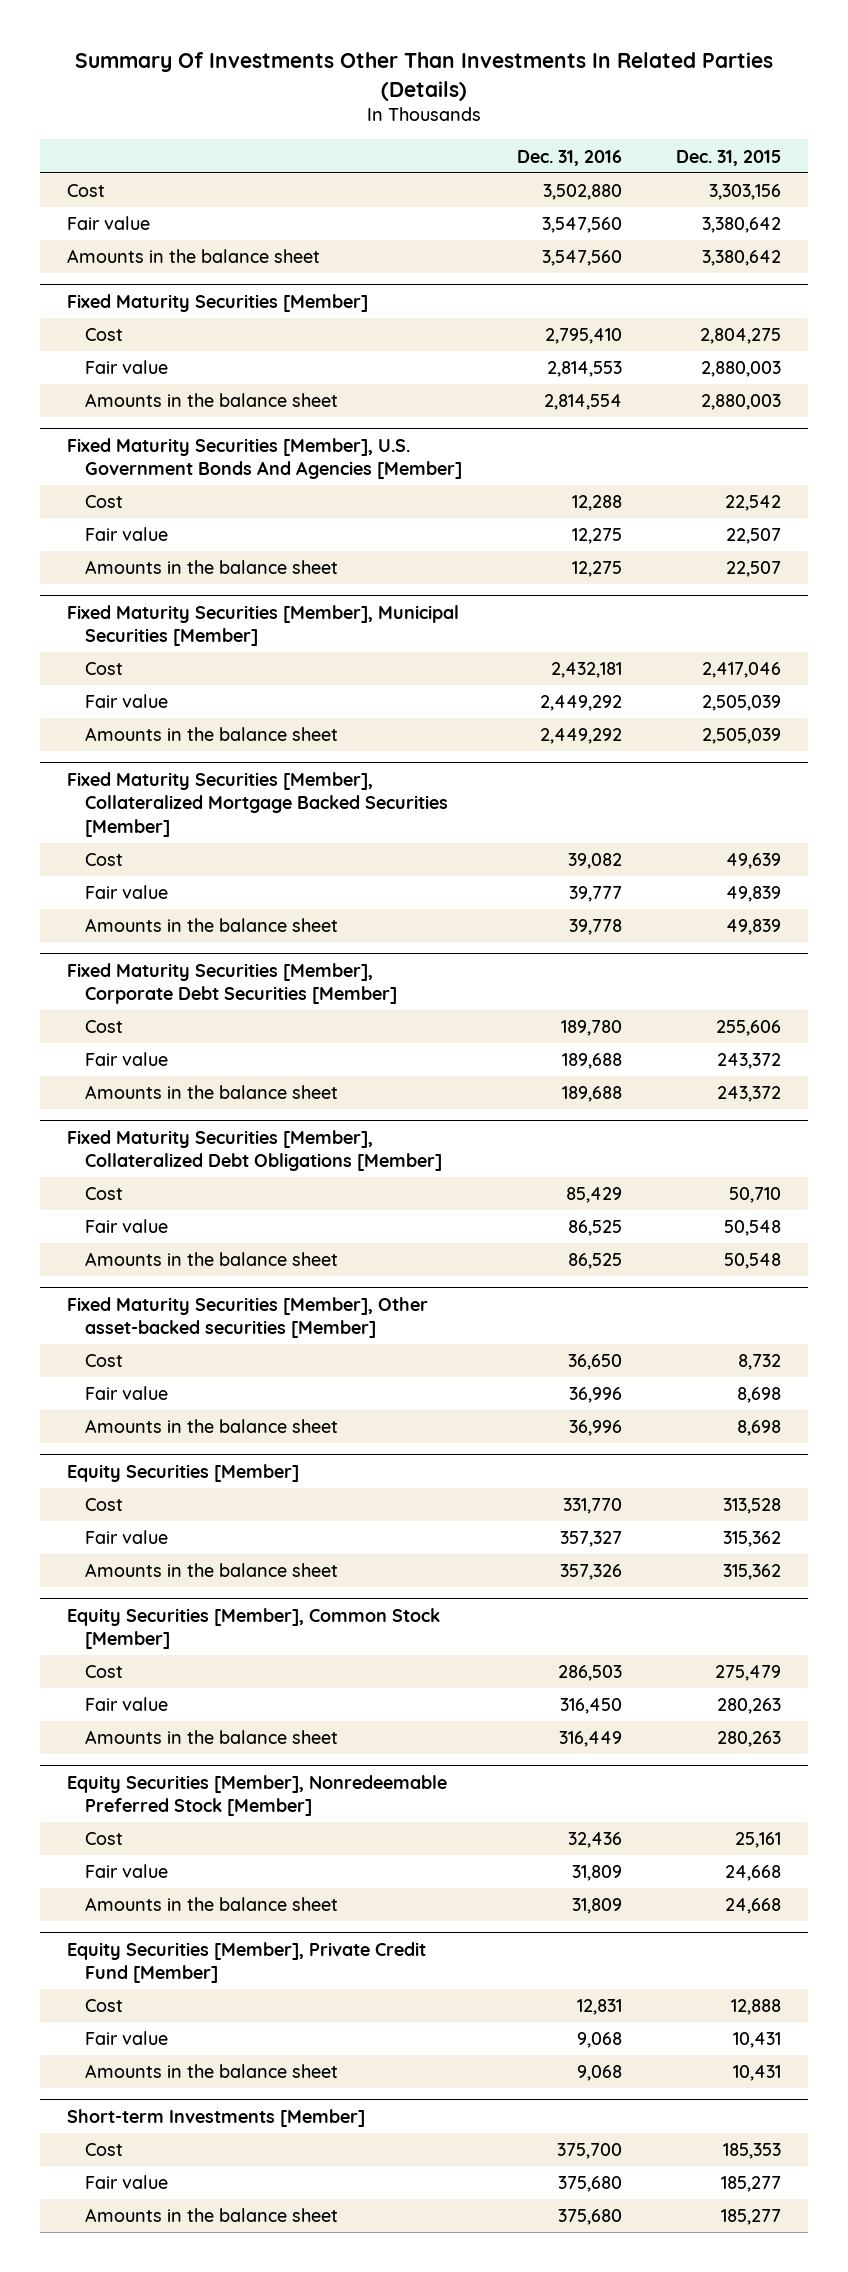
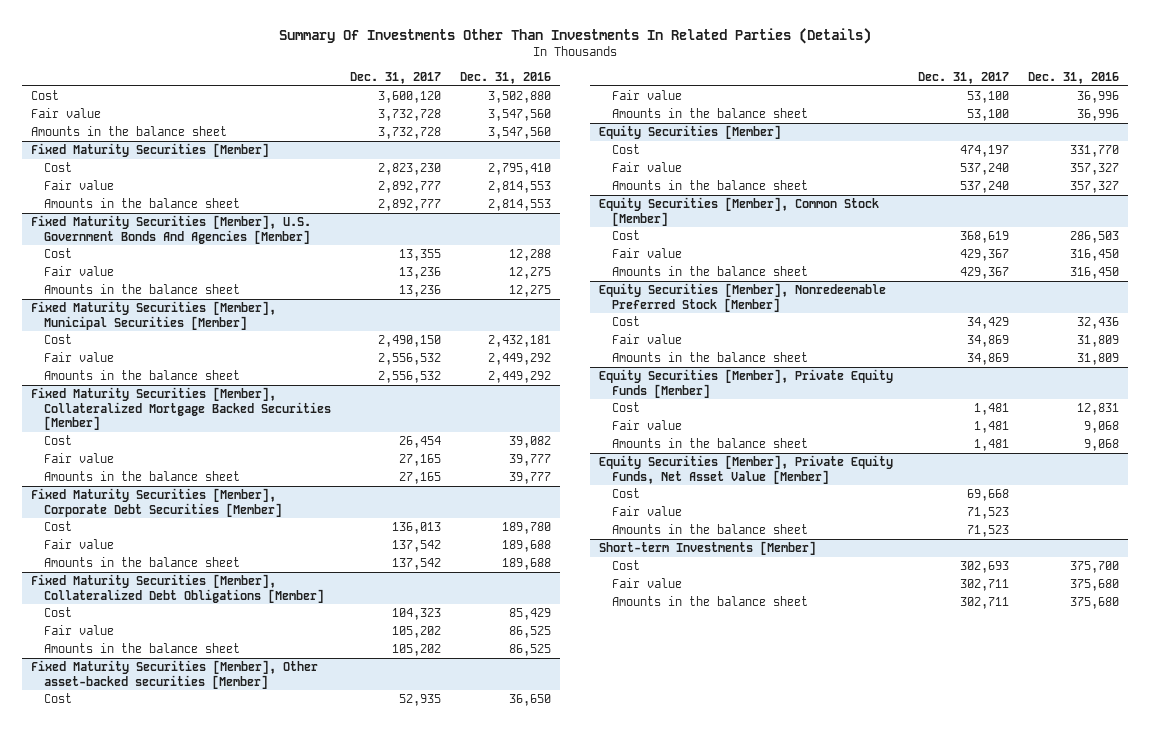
[675,149,781,166] Dec. 31, 2015 -> none
none -> [350,71,442,84] Dec. 31, 2017
[543,394,622,411] 2,814,554 -> [487,199,551,212] 2,814,553
[568,919,622,936] 39,778 -> [508,472,551,485] 39,777
[559,1564,622,1581] 357,326 -> [1069,181,1119,194] 357,327
[558,1731,622,1748] 316,449 -> [1069,267,1119,280] 316,450
[67,1941,427,1984] Equity Securities [Member], Private Credit Fund [Member] -> [599,369,894,398] Equity Securities [Member], Private Equity Funds [Member]
none -> [599,455,894,484] Equity Securities [Member], Private Equity Funds, Net Asset Value [Member]
none -> [611,488,640,499] Cost
none -> [611,506,682,517] Fair value
none -> [611,524,808,535] Amounts in the balance sheet

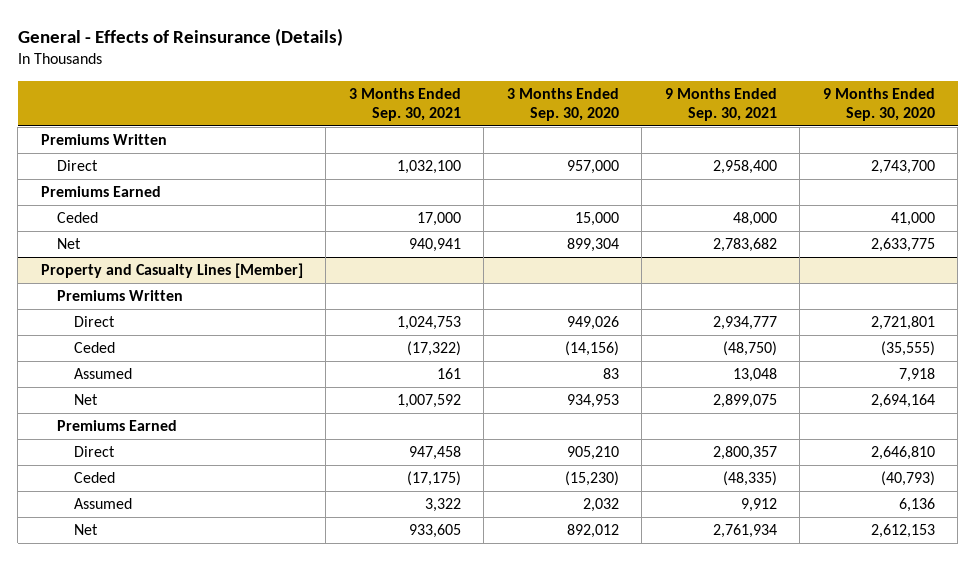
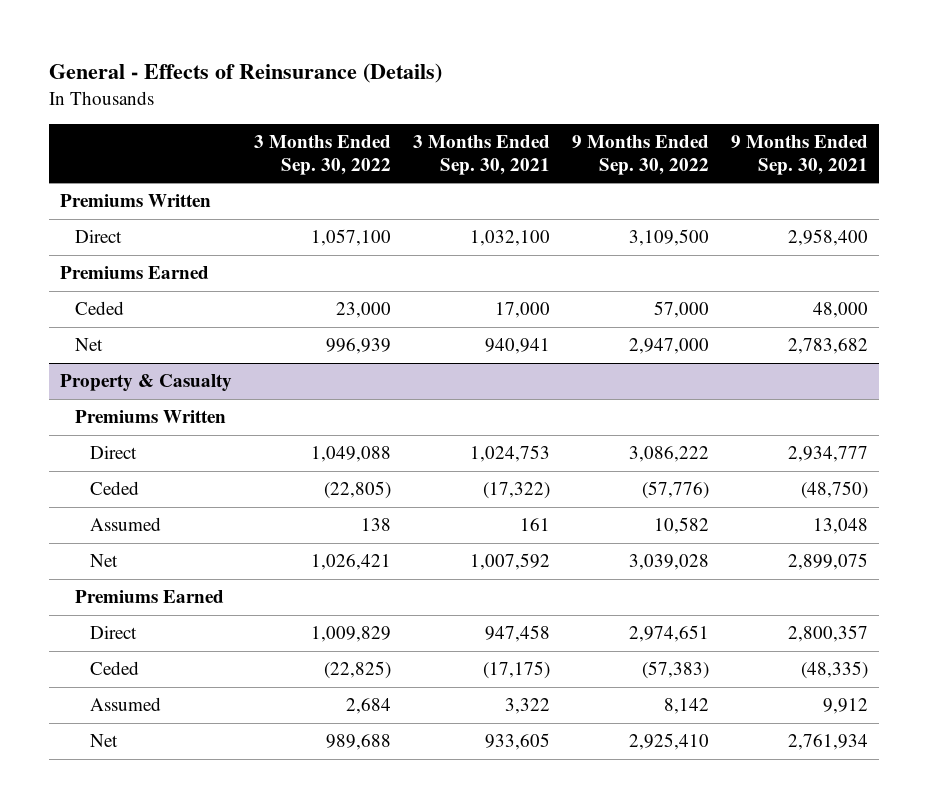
[506,87,619,122] 3 Months Ended Sep. 30, 2020 -> none
[822,87,935,122] 9 Months Ended Sep. 30, 2020 -> none
none -> [254,135,392,175] 3 Months Ended Sep. 30, 2022
none -> [571,135,709,175] 9 Months Ended Sep. 30, 2022
[40,263,303,279] Property and Casualty Lines [Member] -> [60,374,233,392] Property & Casualty

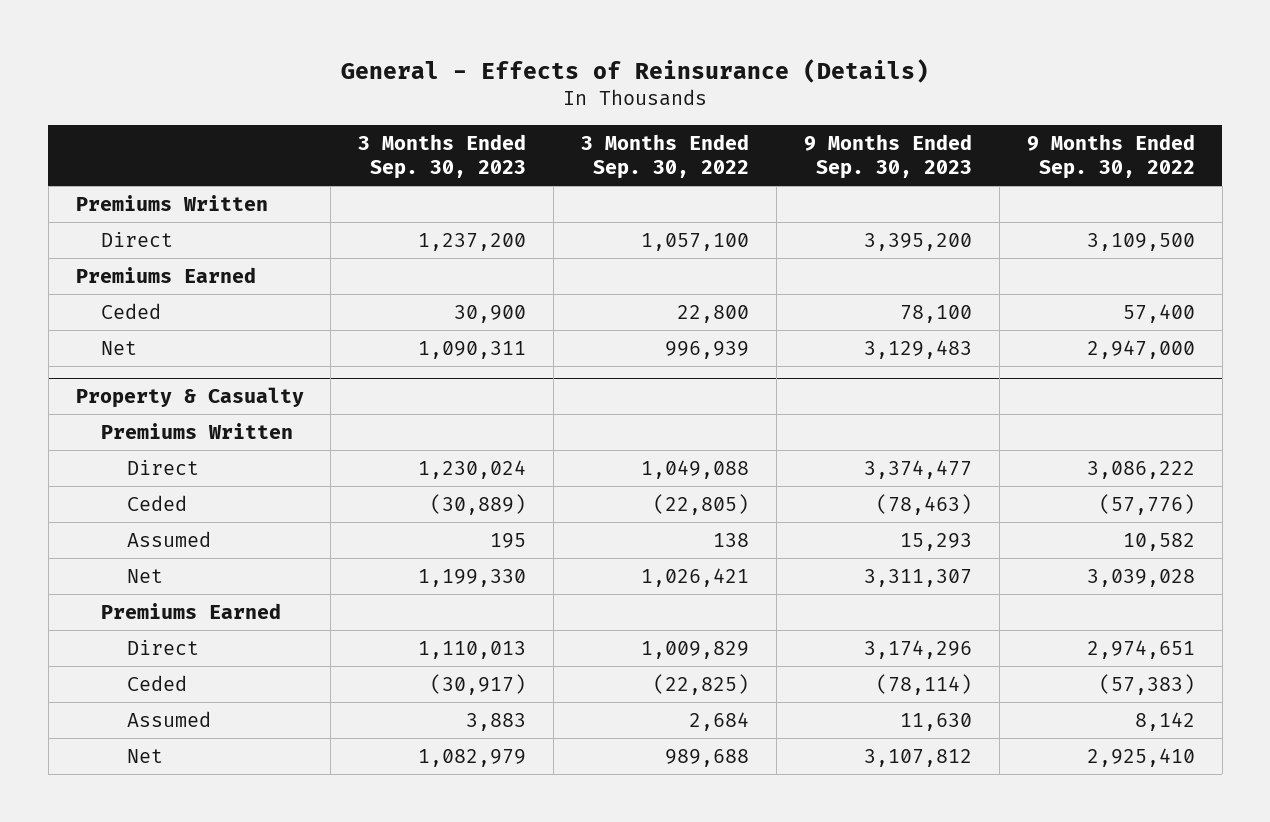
[412,135,550,175] 3 Months Ended Sep. 30, 2021 -> none
[730,135,868,175] 9 Months Ended Sep. 30, 2021 -> none
none -> [358,133,527,180] 3 Months Ended Sep. 30, 2023
none -> [803,133,972,180] 9 Months Ended Sep. 30, 2023
[336,302,392,319] 23,000 -> [677,304,750,323] 22,800
[653,301,709,319] 57,000 -> [1122,303,1195,323] 57,400

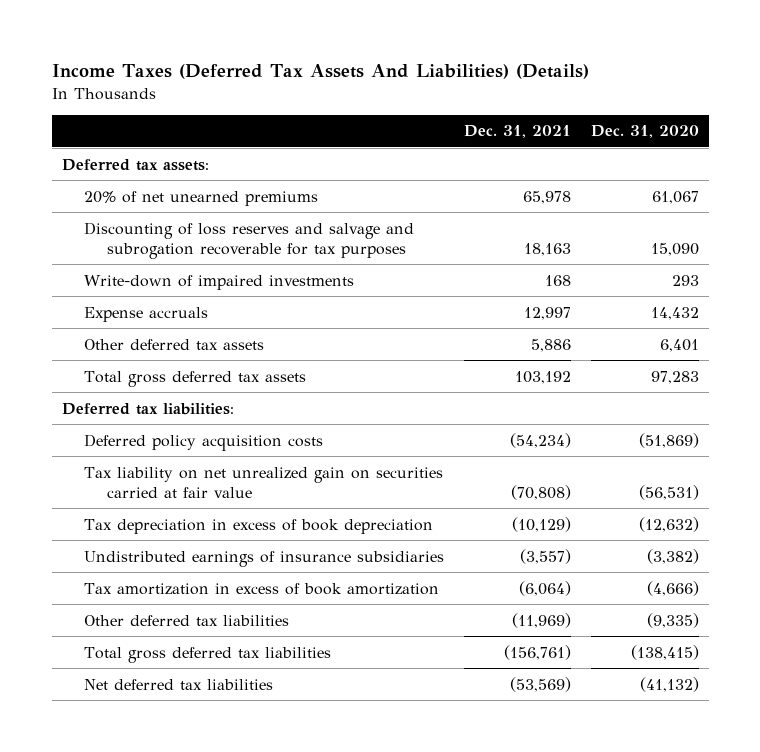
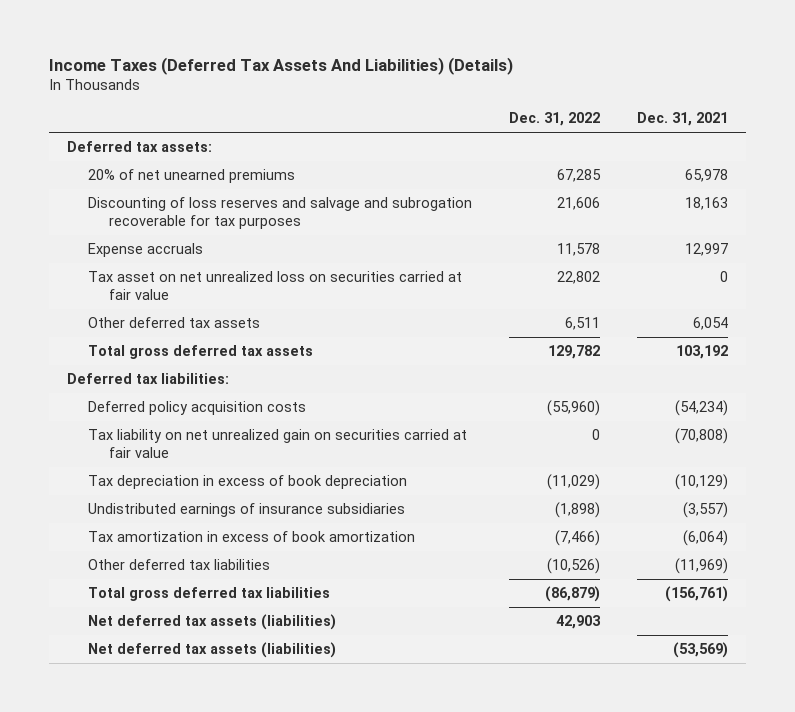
[590,125,699,139] Dec. 31, 2020 -> none
none -> [508,112,600,127] Dec. 31, 2022
[84,274,355,290] Write-down of impaired investments -> none
none -> [87,270,462,300] Tax asset on net unrealized loss on securities carried at fair value
[531,338,572,352] 5,886 -> [692,316,728,330] 6,054
none -> [87,613,336,630] Net deferred tax assets (liabilities)
[84,678,274,690] Net deferred tax liabilities -> [87,641,336,658] Net deferred tax assets (liabilities)

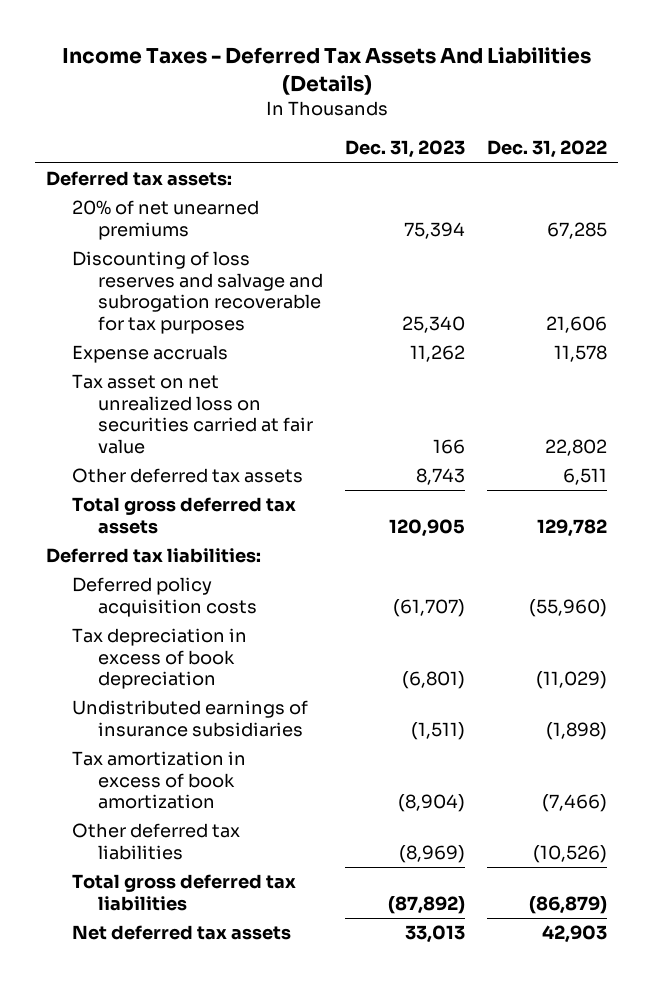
[48,56,513,75] Income Taxes (Deferred Tax Assets And Liabilities) (Details) -> [61,46,591,95] Income Taxes - Deferred Tax Assets And Liabilities (Details)
[636,112,728,127] Dec. 31, 2021 -> none
none -> [345,140,466,159] Dec. 31, 2023
[87,428,467,458] Tax liability on net unrealized gain on securities carried at fair value -> none
[87,641,336,658] Net deferred tax assets (liabilities) -> none
[87,613,336,630] Net deferred tax assets (liabilities) -> [72,925,292,941] Net deferred tax assets

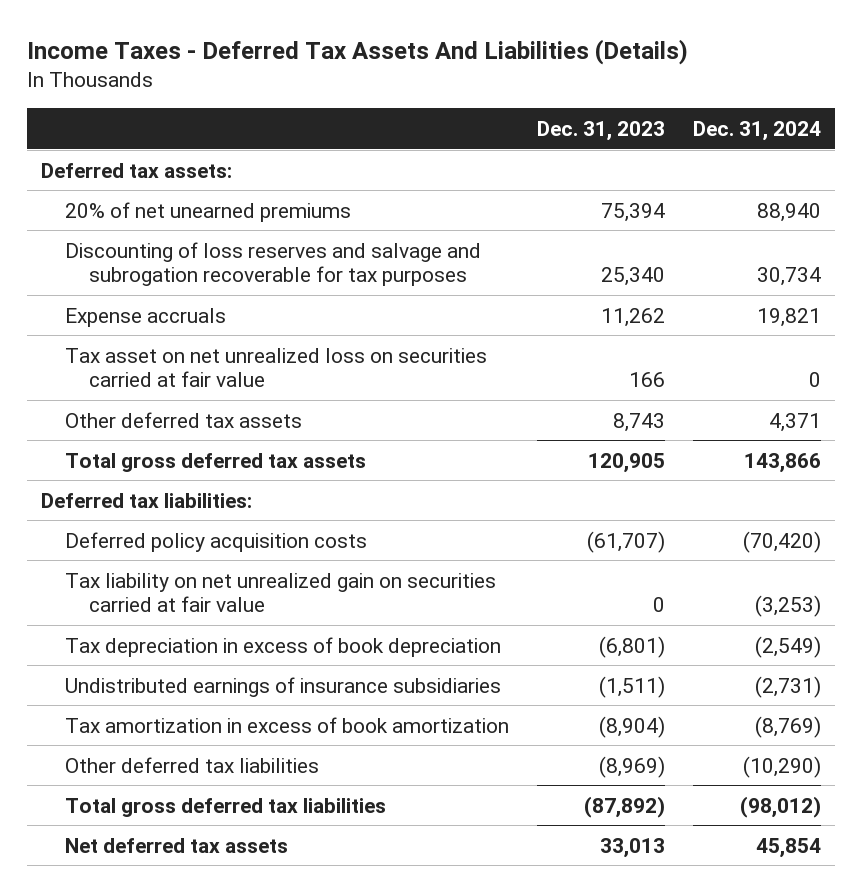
[487,140,608,159] Dec. 31, 2022 -> none
none -> [693,120,822,141] Dec. 31, 2024
none -> [64,572,496,612] Tax liability on net unrealized gain on securities carried at fair value

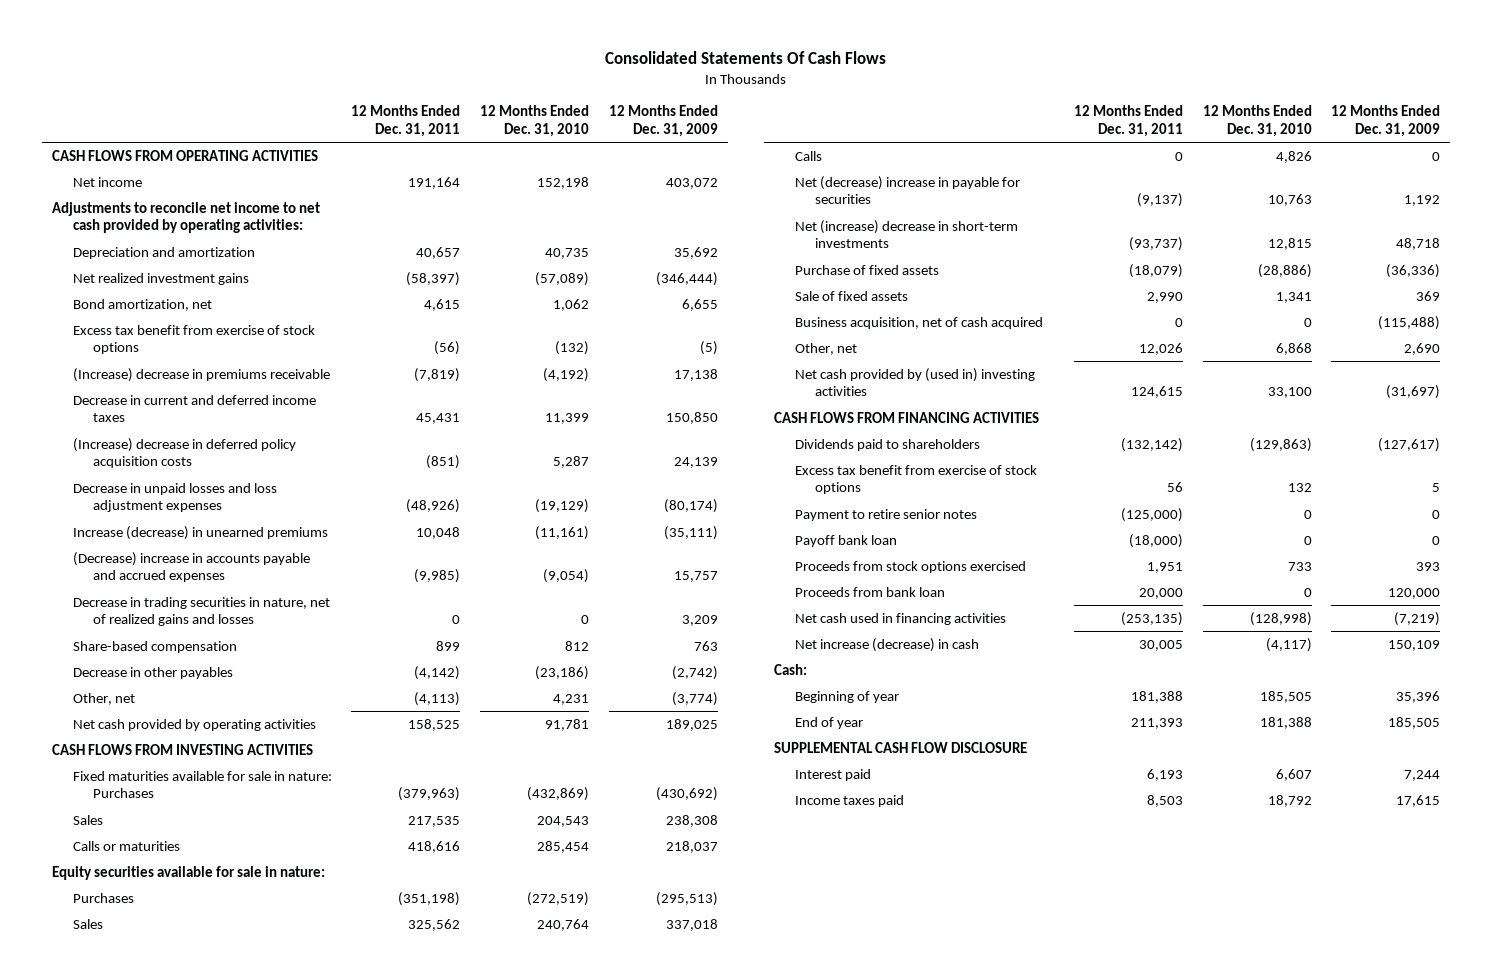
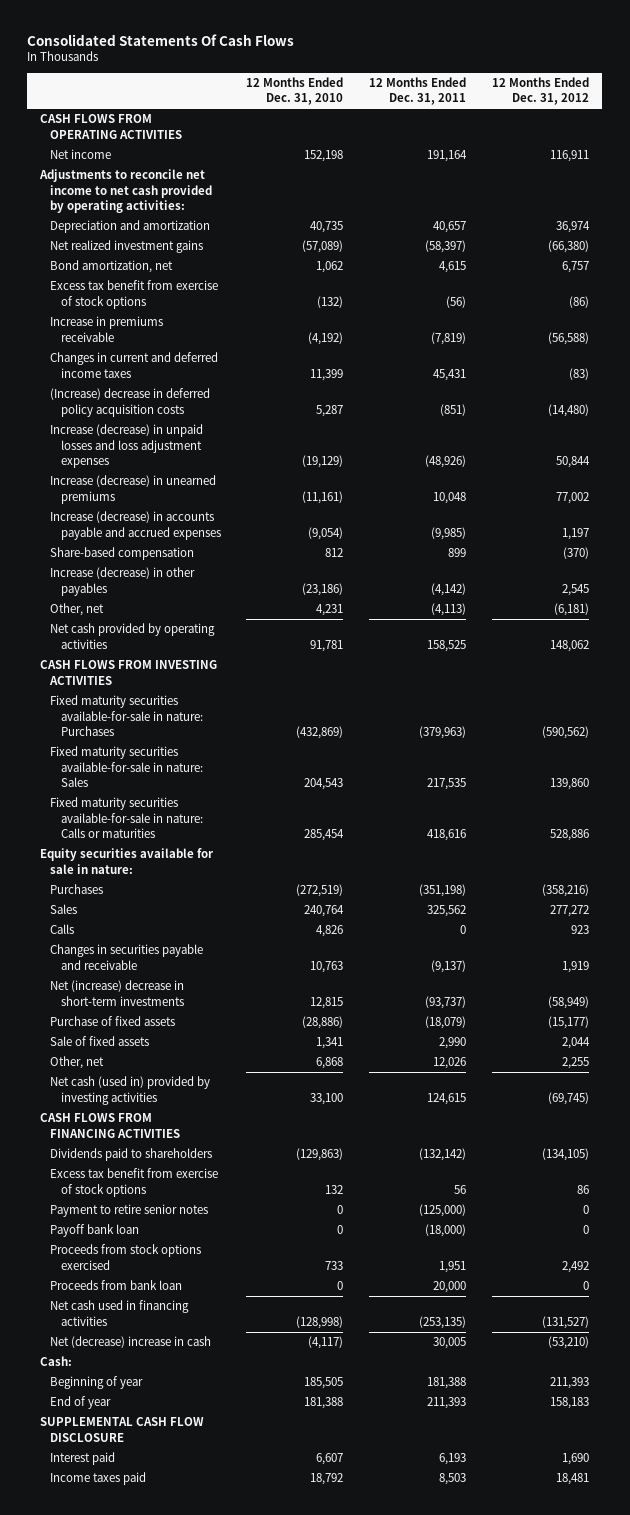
[609,105,719,137] 12 Months Ended Dec. 31, 2009 -> none
none -> [492,77,590,106] 12 Months Ended Dec. 31, 2012
[72,367,330,382] (Increase) decrease in premiums receivable -> [50,316,164,342] Increase in premiums receivable
[72,394,316,423] Decrease in current and deferred income taxes -> [50,352,219,378] Changes in current and deferred income taxes
[72,482,277,513] Decrease in unpaid losses and loss adjustment expenses -> [50,424,204,468] Increase (decrease) in unpaid losses and loss adjustment expenses
[72,596,330,627] Decrease in trading securities in nature, net of realized gains and losses -> none
[72,551,310,583] (Decrease) increase in accounts payable and accrued expenses -> [50,511,221,540] Increase (decrease) in accounts payable and accrued expenses
[72,666,233,679] Decrease in other payables -> [50,567,196,596] Increase (decrease) in other payables
[72,770,332,799] Fixed maturities available for sale in nature: Purchases -> [50,695,203,736] Fixed maturity securities available-for-sale in nature: Purchases
[72,814,103,825] Sales -> [50,746,203,787] Fixed maturity securities available-for-sale in nature: Sales
[72,840,180,851] Calls or maturities -> [50,797,203,838] Fixed maturity securities available-for-sale in nature: Calls or maturities
[794,175,1020,205] Net (decrease) increase in payable for securities -> [50,944,204,970] Changes in securities payable and receivable
[794,316,1043,329] Business acquisition, net of cash acquired -> none
[794,367,1035,397] Net cash provided by (used in) investing activities -> [50,1076,211,1105] Net cash (used in) provided by investing activities
[794,637,979,652] Net increase (decrease) in cash -> [50,1336,212,1349] Net (decrease) increase in cash

